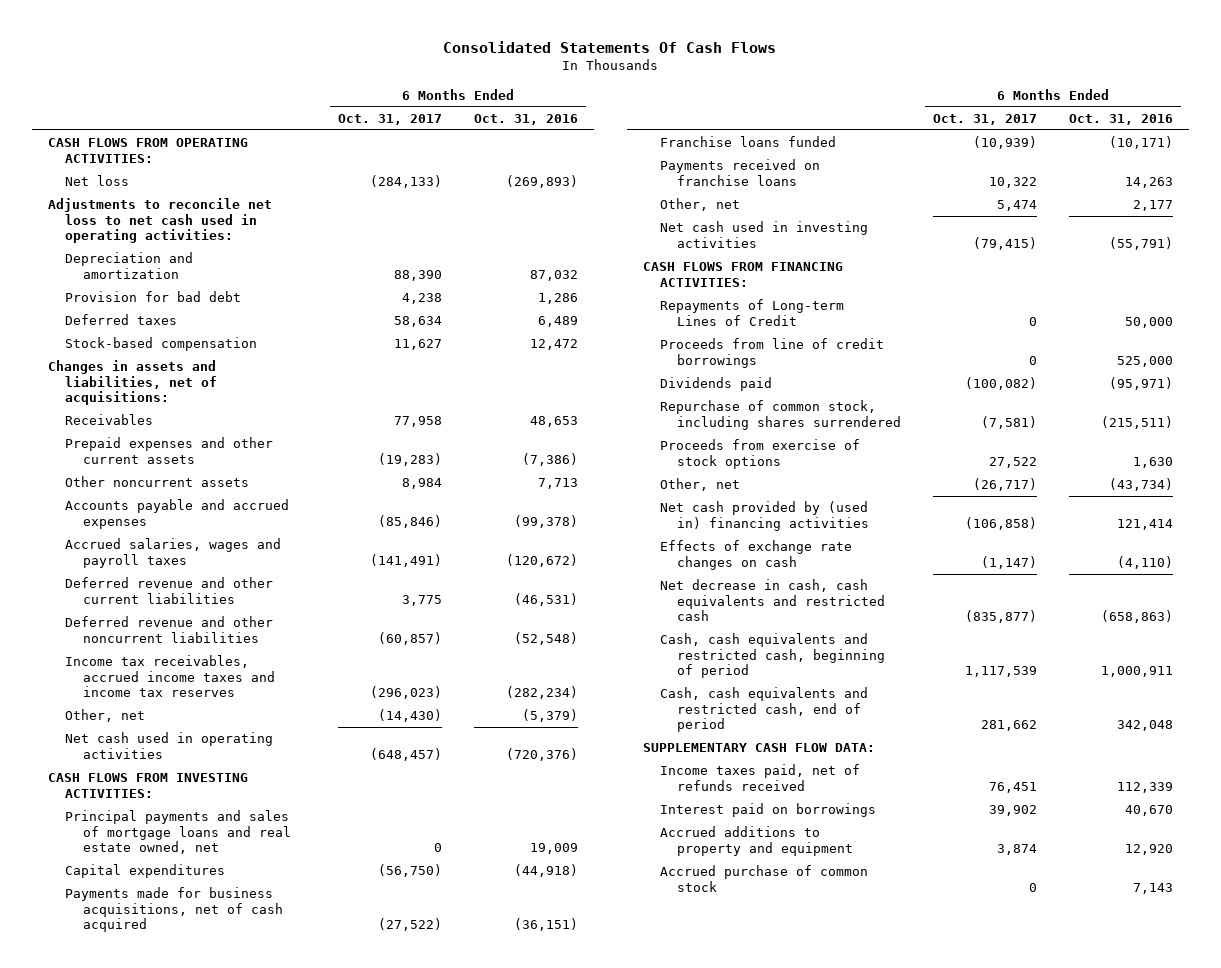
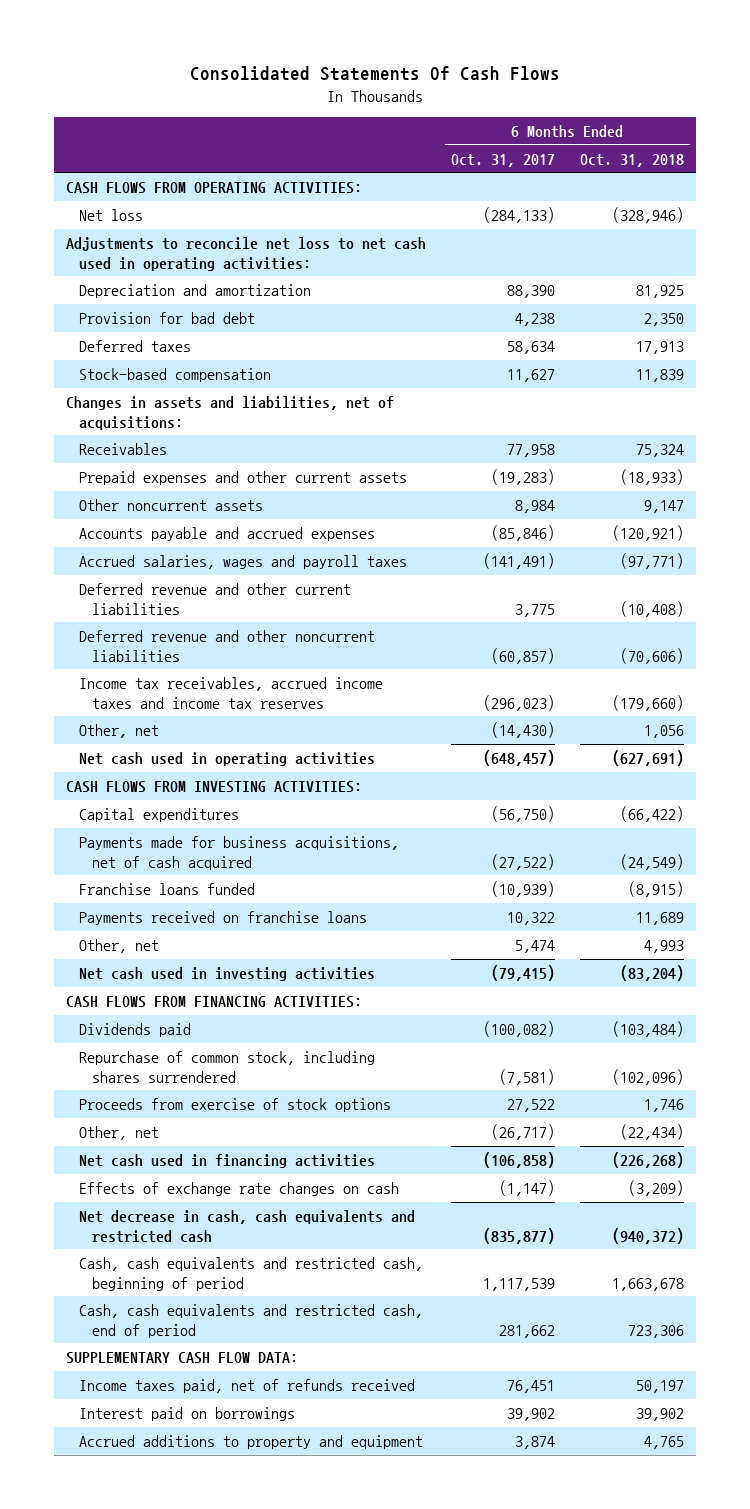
[473,114,578,126] Oct. 31, 2016 -> none
none -> [579,153,684,167] Oct. 31, 2018
[65,810,291,855] Principal payments and sales of mortgage loans and real estate owned, net -> none
[659,299,844,326] Repayments of Long-term Lines of Credit -> none
[659,338,884,368] Proceeds from line of credit borrowings -> none
[659,501,870,531] Net cash provided by (used in) financing activities -> [79,1154,376,1169] Net cash used in financing activities
[659,865,868,892] Accrued purchase of common stock -> none

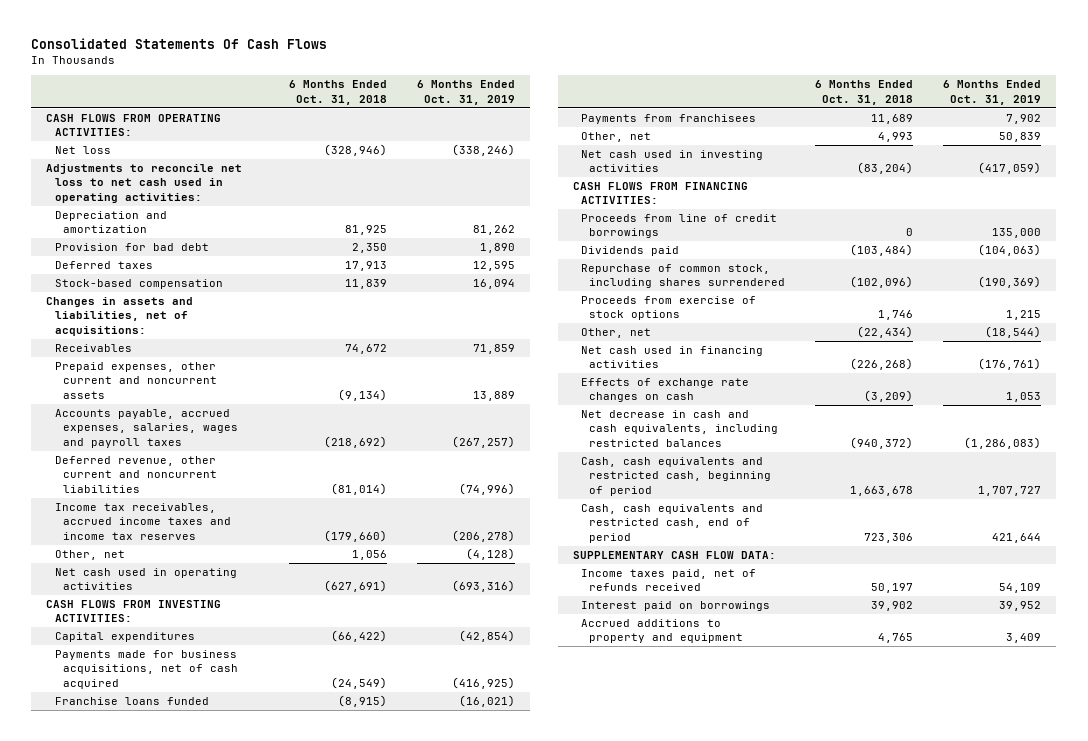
[451,153,556,167] Oct. 31, 2017 -> none
none -> [416,80,515,105] 6 Months Ended Oct. 31, 2019
[79,499,264,512] Other noncurrent assets -> none
[79,555,408,570] Accrued salaries, wages and payroll taxes -> none
[79,630,376,662] Deferred revenue and other noncurrent liabilities -> none
[635,444,684,458] 75,324 -> [344,344,387,355] 74,672
[79,471,408,486] Prepaid expenses and other current assets -> [54,362,217,399] Prepaid expenses, other current and noncurrent assets
[619,469,684,486] (18,933) -> [337,388,387,401] (9,134)
[79,527,376,542] Accounts payable and accrued expenses -> [54,409,238,448] Accounts payable, accrued expenses, salaries, wages and payroll taxes
[611,525,684,542] (120,921) -> [323,435,387,448] (218,692)
[79,583,352,615] Deferred revenue and other current liabilities -> [54,456,217,493] Deferred revenue, other current and noncurrent liabilities
[619,600,684,617] (10,408) -> [330,482,387,495] (81,014)
[79,911,368,926] Payments received on franchise loans -> [581,114,757,125] Payments from franchisees
none -> [581,214,778,239] Proceeds from line of credit borrowings
[79,1210,416,1243] Net decrease in cash, cash equivalents and restricted cash -> [581,410,779,447] Net decrease in cash and cash equivalents, including restricted balances

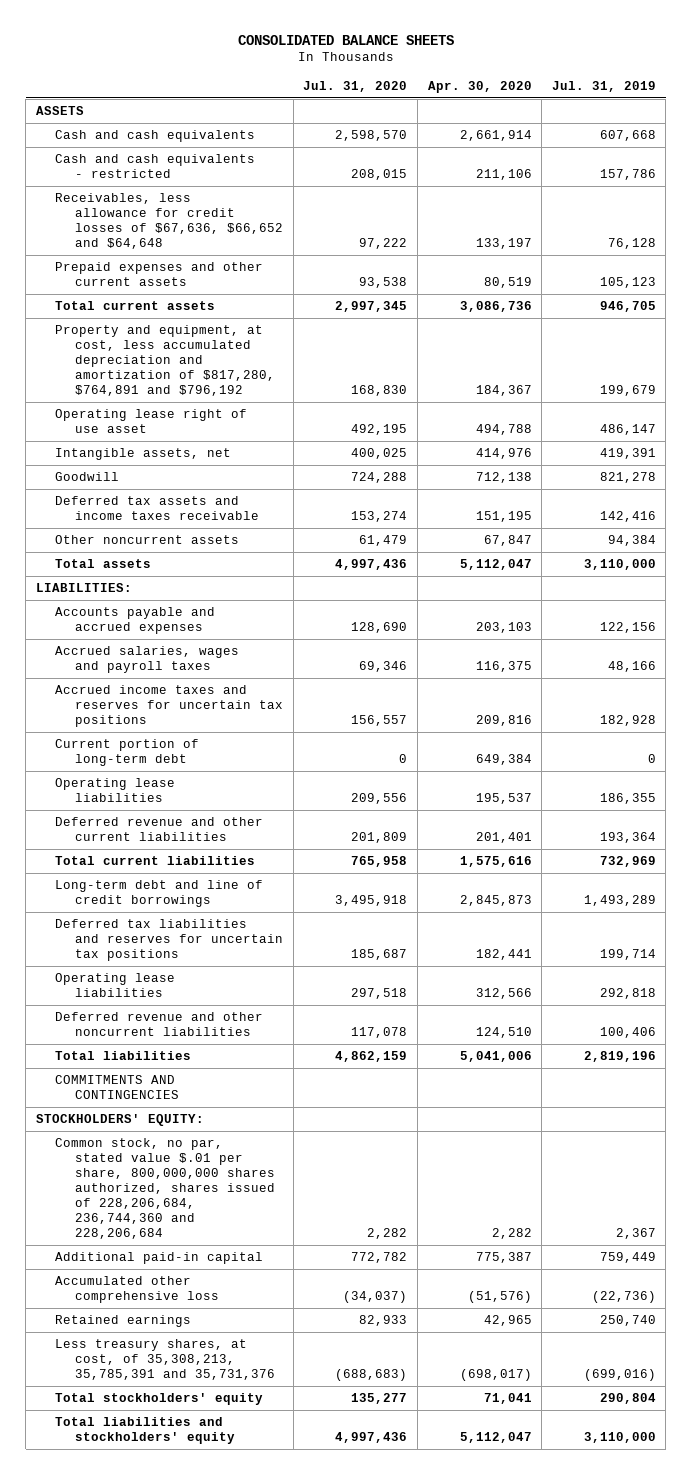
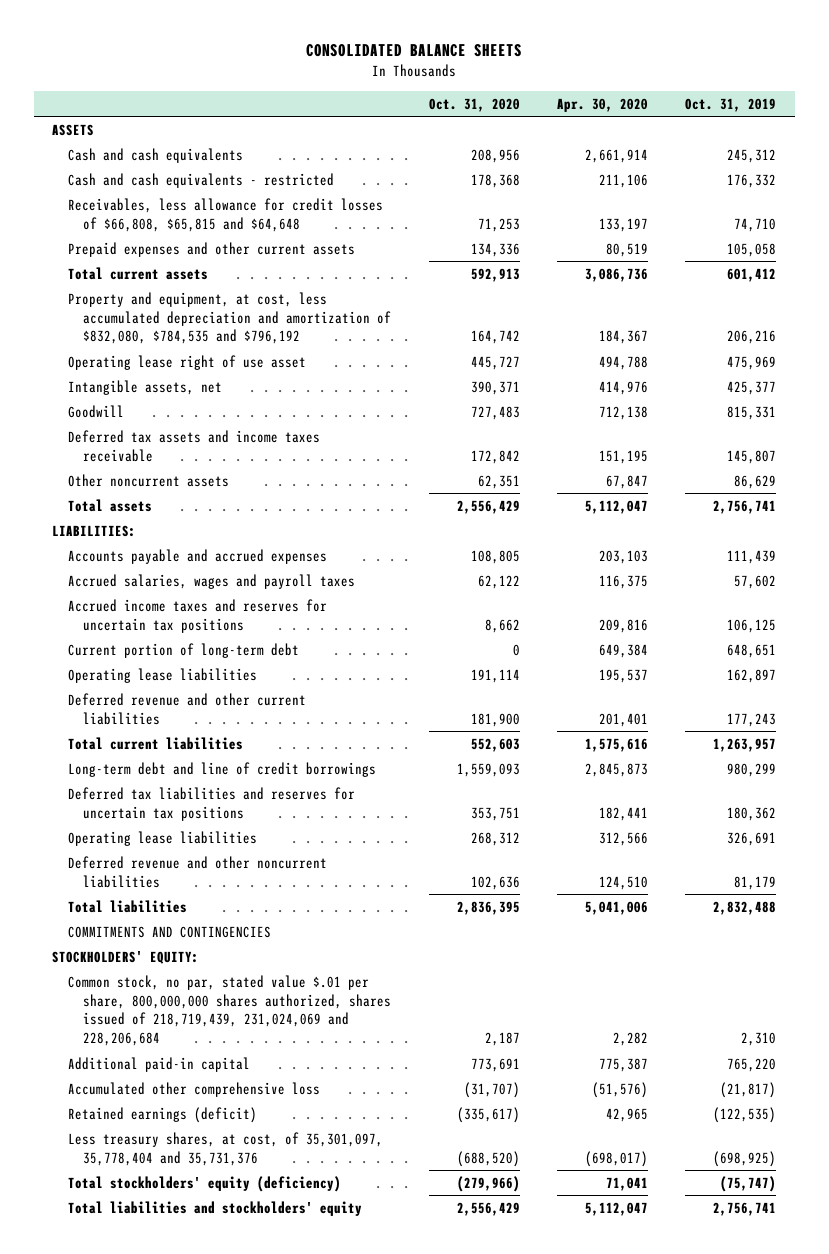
[303,80,408,92] Jul. 31, 2020 -> none
[551,80,656,92] Jul. 31, 2019 -> none
none -> [428,97,520,112] Oct. 31, 2020
none -> [685,97,777,112] Oct. 31, 2019
[55,192,284,250] Receivables, less allowance for credit losses of $67,636, $66,652 and $64,648 -> [67,197,383,232] Receivables, less allowance for credit losses of $66,808, $65,815 and $64,648
[55,324,276,397] Property and equipment, at cost, less accumulated depreciation and amortization of $817,280, $764,891 and $796,192 -> [67,291,392,345] Property and equipment, at cost, less accumulated depreciation and amortization of $832,080, $784,535 and $796,192
[55,1137,276,1240] Common stock, no par, stated value $.01 per share, 800,000,000 shares authorized, shares issued of 228,206,684, 236,744,360 and 228,206,684 -> [67,974,392,1046] Common stock, no par, stated value $.01 per share, 800,000,000 shares authorized, shares issued of 218,719,439, 231,024,069 and 228,206,684
[55,1314,192,1327] Retained earnings -> [67,1106,257,1123] Retained earnings (deficit)
[55,1338,276,1381] Less treasury shares, at cost, of 35,308,213, 35,785,391 and 35,731,376 -> [67,1131,383,1166] Less treasury shares, at cost, of 35,301,097, 35,778,404 and 35,731,376
[55,1392,264,1405] Total stockholders' equity -> [67,1175,341,1192] Total stockholders' equity (deficiency)

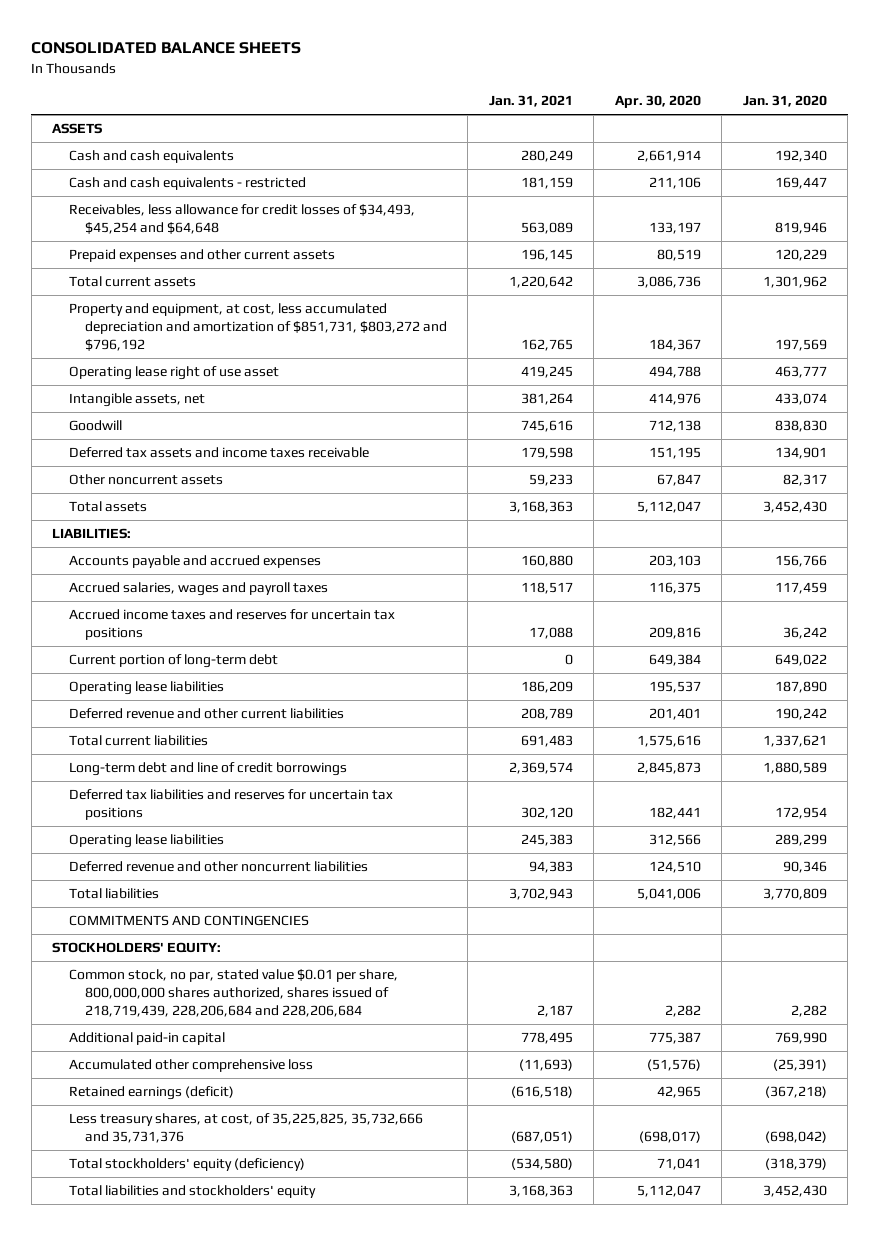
[428,97,520,112] Oct. 31, 2020 -> none
[685,97,777,112] Oct. 31, 2019 -> none
none -> [488,95,573,108] Jan. 31, 2021
none -> [742,95,827,108] Jan. 31, 2020
[67,197,383,232] Receivables, less allowance for credit losses of $66,808, $65,815 and $64,648 -> [68,204,415,235] Receivables, less allowance for credit losses of $34,493, $45,254 and $64,648
[67,291,392,345] Property and equipment, at cost, less accumulated depreciation and amortization of $832,080, $784,535 and $796,192 -> [68,303,447,352] Property and equipment, at cost, less accumulated depreciation and amortization of $851,731, $803,272 and $796,192
[67,974,392,1046] Common stock, no par, stated value $.01 per share, 800,000,000 shares authorized, shares issued of 218,719,439, 231,024,069 and 228,206,684 -> [68,969,398,1018] Common stock, no par, stated value $0.01 per share, 800,000,000 shares authorized, shares issued of 218,719,439, 228,206,684 and 228,206,684
[67,1131,383,1166] Less treasury shares, at cost, of 35,301,097, 35,778,404 and 35,731,376 -> [68,1113,423,1144] Less treasury shares, at cost, of 35,225,825, 35,732,666 and 35,731,376

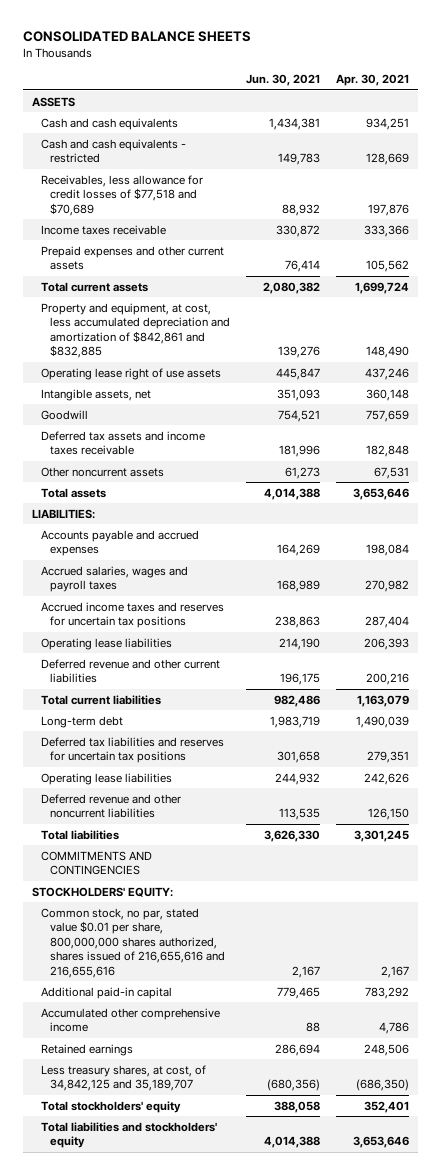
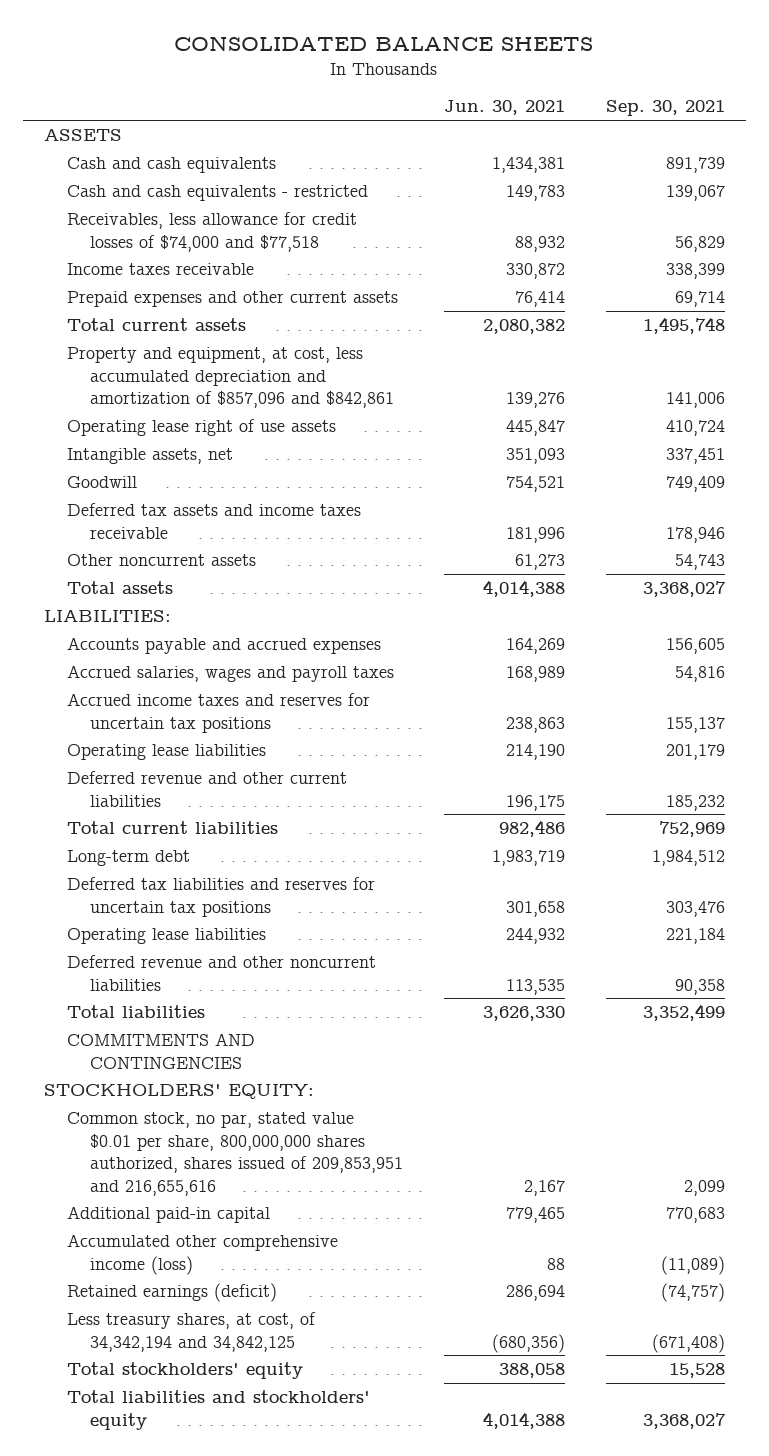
[336,74,410,87] Apr. 30, 2021 -> none
none -> [606,100,726,117] Sep. 30, 2021
[40,174,203,216] Receivables, less allowance for credit losses of $77,518 and $70,689 -> [66,211,357,252] Receivables, less allowance for credit losses of $74,000 and $77,518
[40,302,231,359] Property and equipment, at cost, less accumulated depreciation and amortization of $842,861 and $832,885 -> [66,346,394,409] Property and equipment, at cost, less accumulated depreciation and amortization of $857,096 and $842,861
[40,907,226,979] Common stock, no par, stated value $0.01 per share, 800,000,000 shares authorized, shares issued of 216,655,616 and 216,655,616 -> [66,1111,403,1196] Common stock, no par, stated value $0.01 per share, 800,000,000 shares authorized, shares issued of 209,853,951 and 216,655,616
[40,1007,220,1033] Accumulated other comprehensive income -> [66,1233,338,1275] Accumulated other comprehensive income (loss)
[40,1043,133,1056] Retained earnings -> [66,1282,277,1302] Retained earnings (deficit)
[40,1064,206,1092] Less treasury shares, at cost, of 34,842,125 and 35,189,707 -> [66,1311,316,1352] Less treasury shares, at cost, of 34,342,194 and 34,842,125

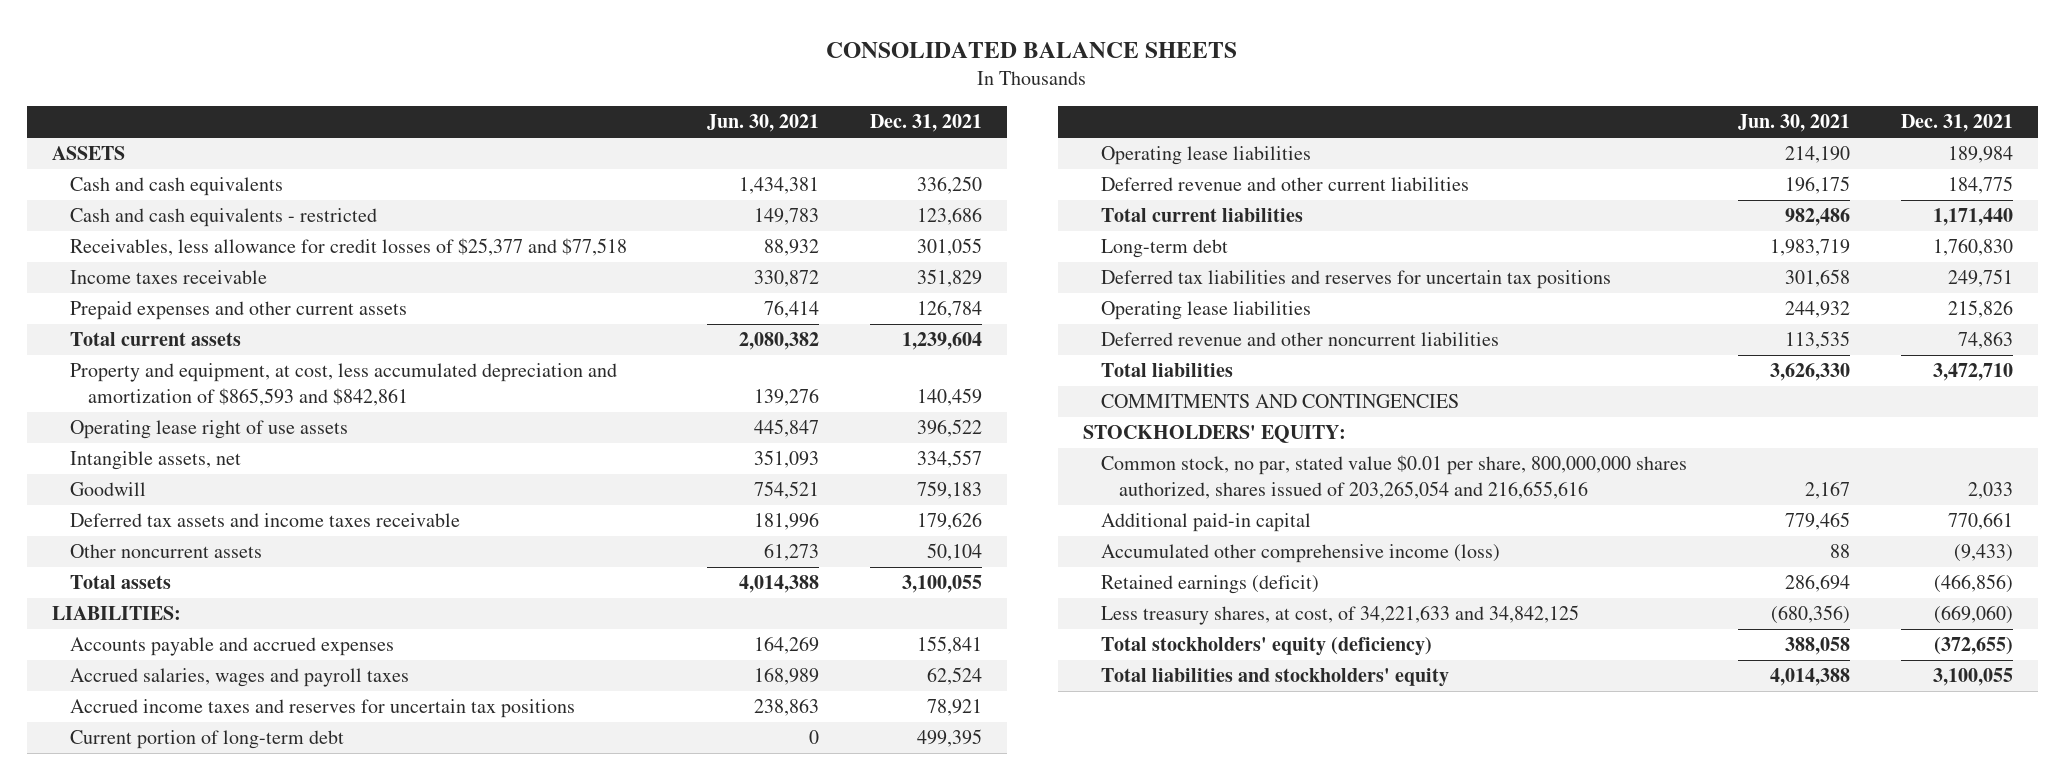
[606,100,726,117] Sep. 30, 2021 -> none
none -> [869,114,982,133] Dec. 31, 2021
[66,211,357,252] Receivables, less allowance for credit losses of $74,000 and $77,518 -> [70,238,628,257] Receivables, less allowance for credit losses of $25,377 and $77,518
[66,346,394,409] Property and equipment, at cost, less accumulated depreciation and amortization of $857,096 and $842,861 -> [70,363,618,407] Property and equipment, at cost, less accumulated depreciation and amortization of $865,593 and $842,861
none -> [70,730,345,750] Current portion of long-term debt
[66,1111,403,1196] Common stock, no par, stated value $0.01 per share, 800,000,000 shares authorized, shares issued of 209,853,951 and 216,655,616 -> [1101,455,1688,500] Common stock, no par, stated value $0.01 per share, 800,000,000 shares authorized, shares issued of 203,265,054 and 216,655,616
[66,1311,316,1352] Less treasury shares, at cost, of 34,342,194 and 34,842,125 -> [1101,605,1580,626] Less treasury shares, at cost, of 34,221,633 and 34,842,125
[66,1361,303,1379] Total stockholders' equity -> [1101,637,1433,657] Total stockholders' equity (deficiency)

